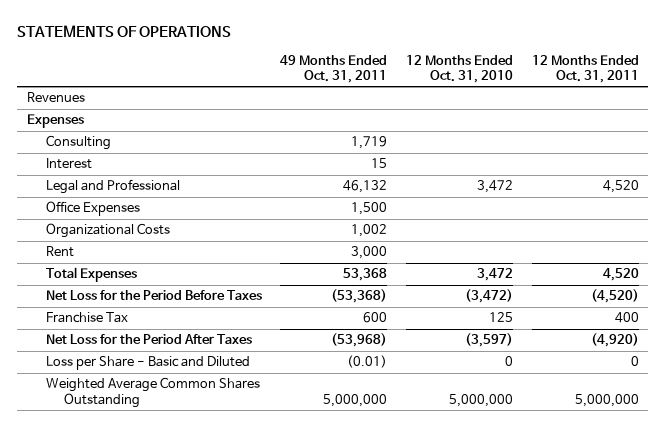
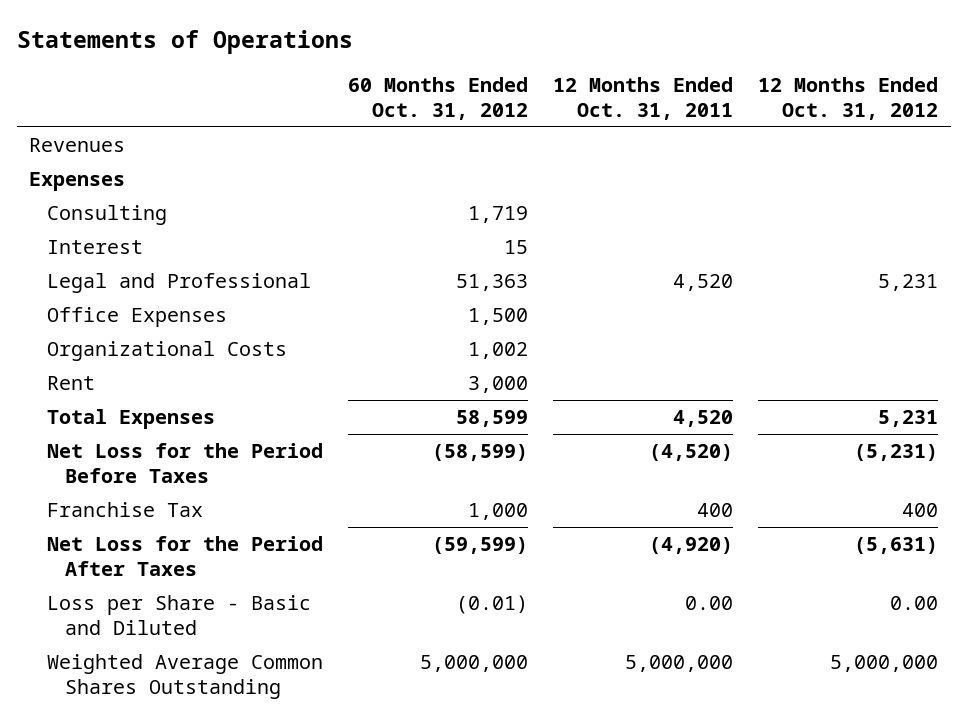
[17,24,232,37] STATEMENTS OF OPERATIONS -> [16,29,353,54] Statements of Operations
[280,54,388,84] 49 Months Ended Oct. 31, 2011 -> none
[405,54,513,84] 12 Months Ended Oct. 31, 2010 -> none
none -> [348,77,529,121] 60 Months Ended Oct. 31, 2012
none -> [758,77,939,121] 12 Months Ended Oct. 31, 2012
[630,356,639,367] 0 -> [685,596,734,611] 0.00

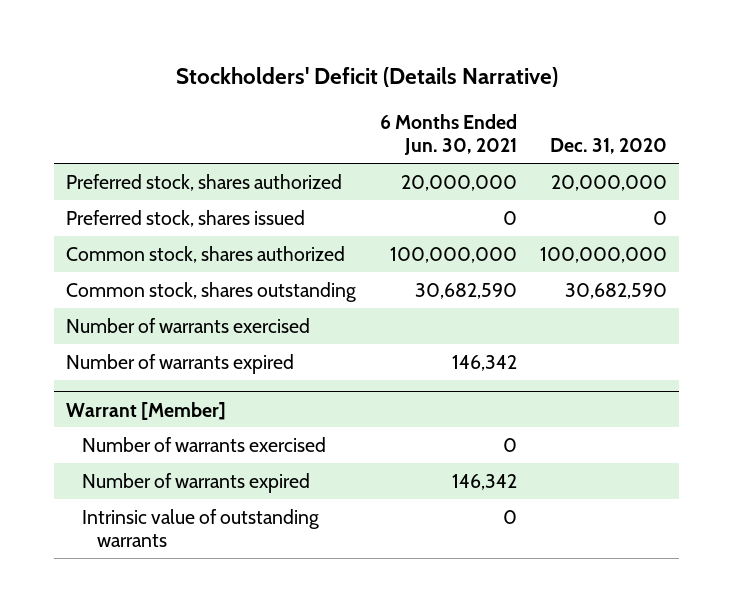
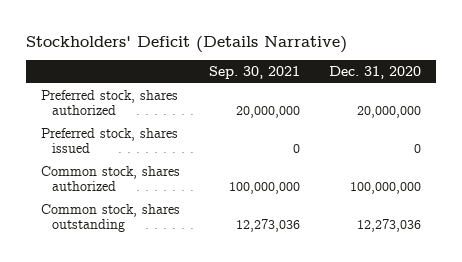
[379,113,517,156] 6 Months Ended Jun. 30, 2021 -> none
none -> [208,65,300,79] Sep. 30, 2021
[65,317,310,333] Number of warrants exercised -> none
[65,353,294,374] Number of warrants expired -> none
[65,401,226,420] Warrant [Member] -> none
[81,436,326,452] Number of warrants exercised -> none
[81,472,310,493] Number of warrants expired -> none
[81,508,319,548] Intrinsic value of outstanding warrants -> none
[565,282,668,299] 30,682,590 -> [357,219,422,233] 12,273,036

